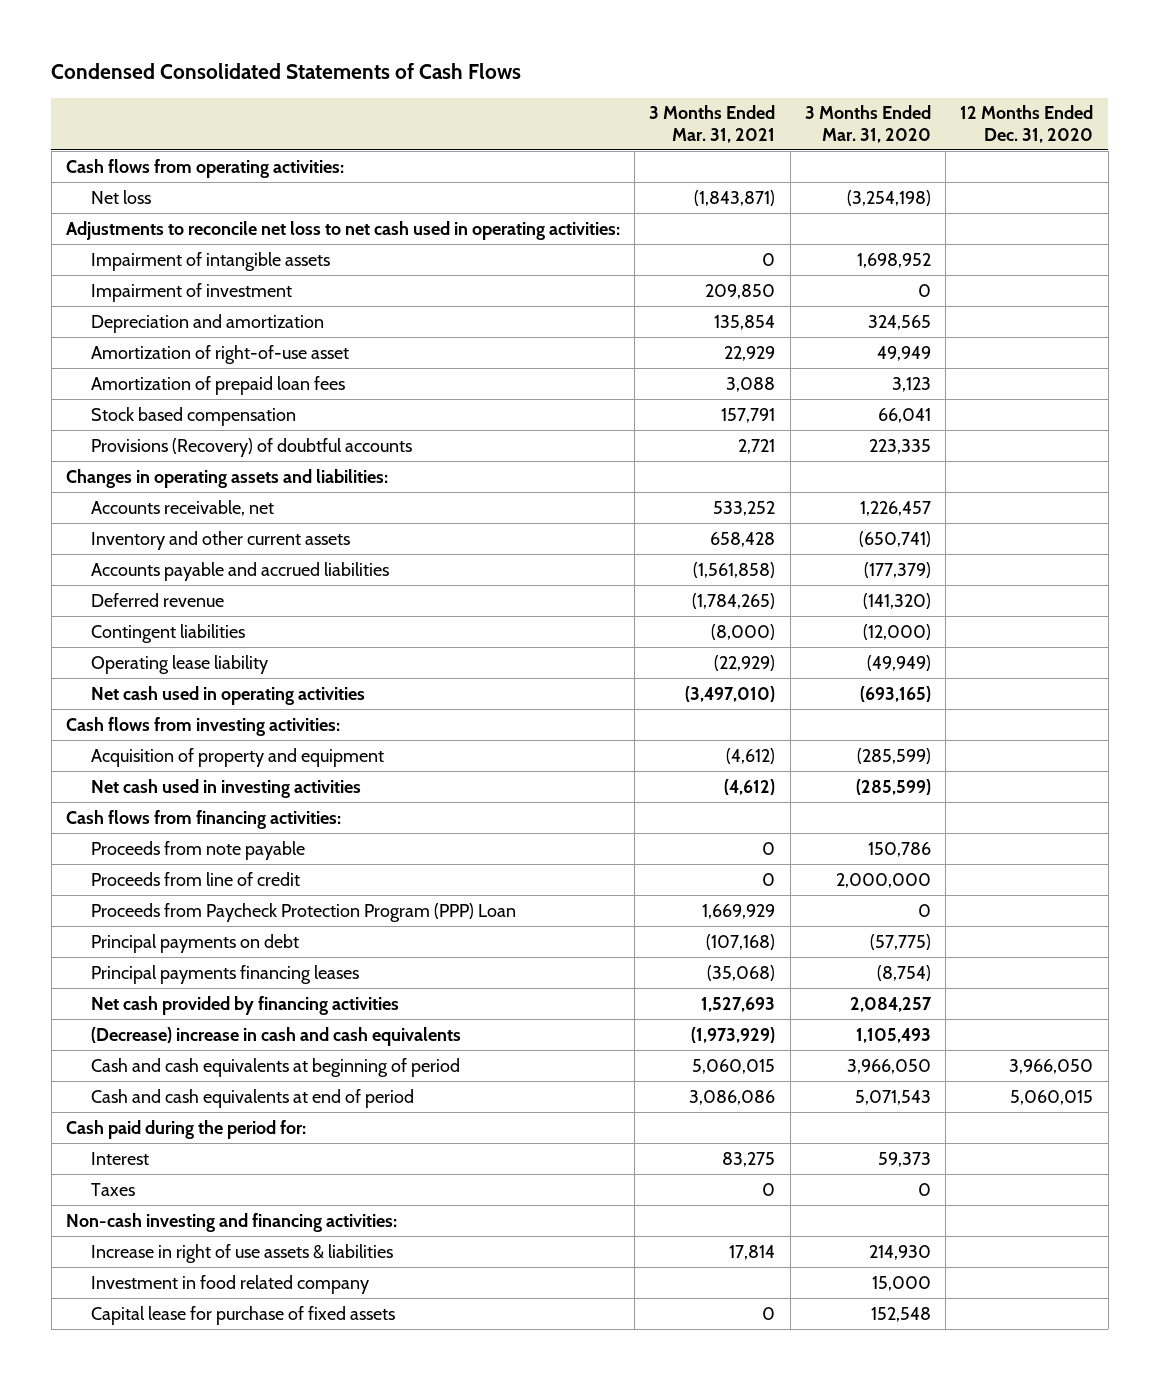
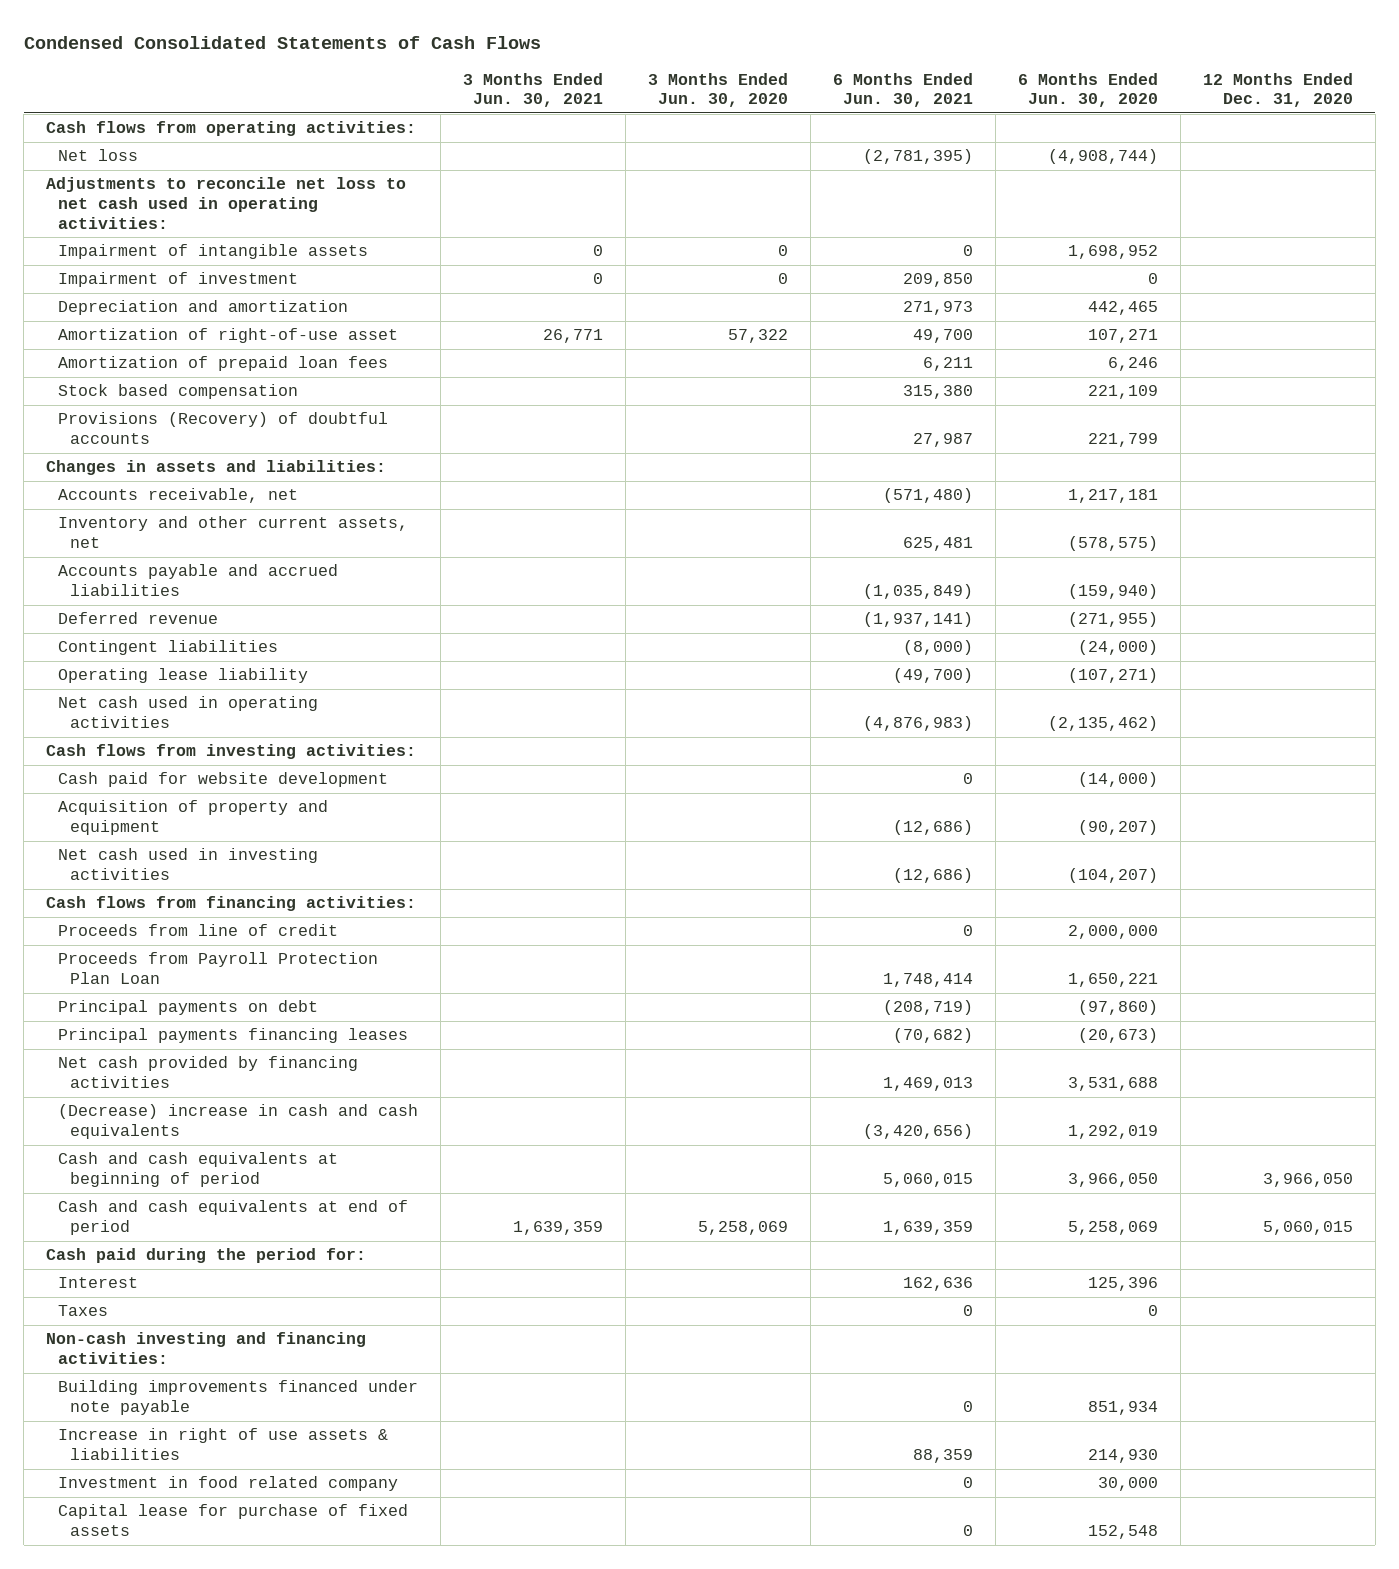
[649,105,776,143] 3 Months Ended Mar. 31, 2021 -> none
[804,105,931,143] 3 Months Ended Mar. 31, 2020 -> none
none -> [463,72,604,108] 3 Months Ended Jun. 30, 2021
none -> [648,72,789,108] 3 Months Ended Jun. 30, 2020
none -> [833,72,974,108] 6 Months Ended Jun. 30, 2021
none -> [1017,72,1158,108] 6 Months Ended Jun. 30, 2020
[66,468,389,488] Changes in operating assets and liabilities: -> [46,460,387,476] Changes in assets and liabilities:
[91,530,351,550] Inventory and other current assets -> [58,516,409,548] Inventory and other current assets, net
none -> [58,772,389,788] Cash paid for website development
[91,840,306,860] Proceeds from note payable -> none
[91,902,517,922] Proceeds from Paycheck Protection Program (PPP) Loan -> [58,952,379,984] Proceeds from Payroll Protection Plan Loan
none -> [58,1380,419,1415] Building improvements financed under note payable

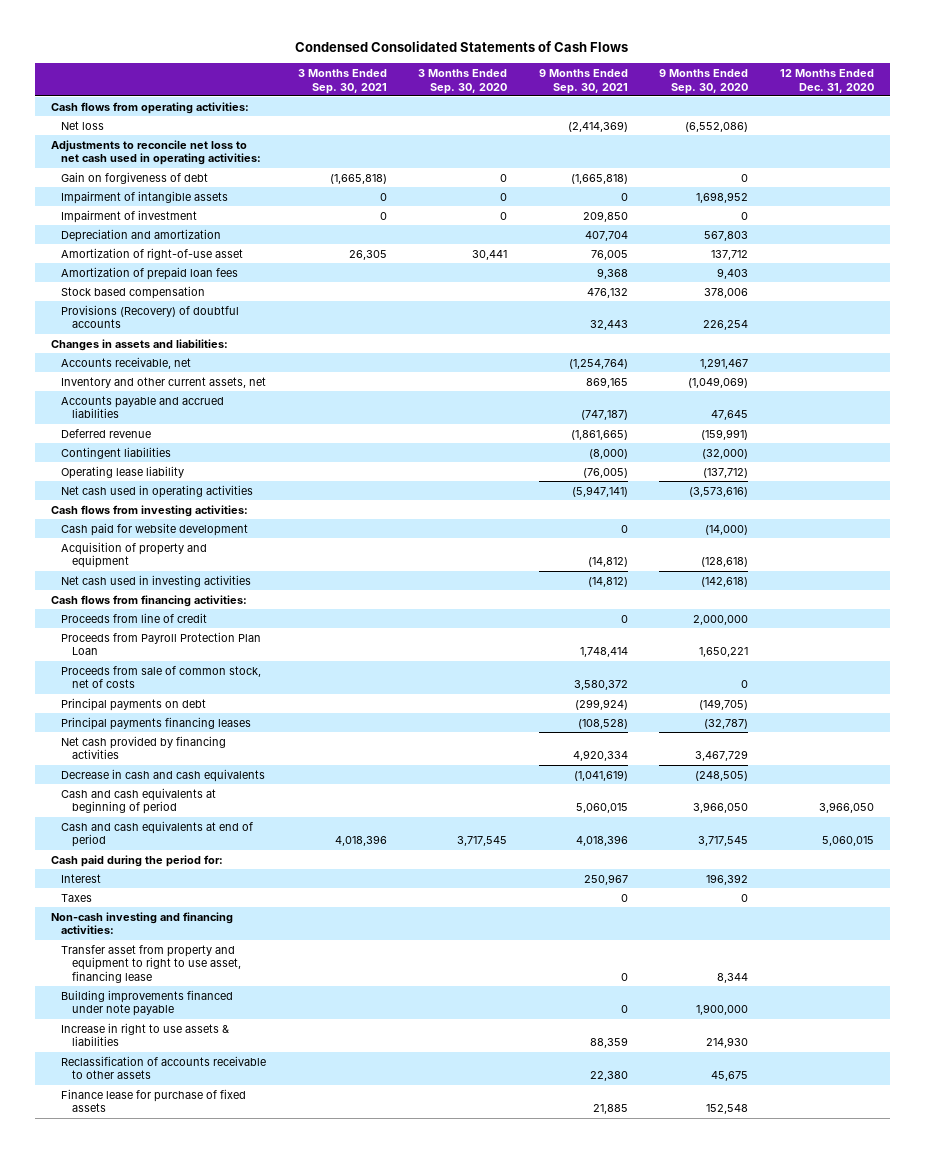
[463,72,604,108] 3 Months Ended Jun. 30, 2021 -> none
[648,72,789,108] 3 Months Ended Jun. 30, 2020 -> none
[833,72,974,108] 6 Months Ended Jun. 30, 2021 -> none
[1017,72,1158,108] 6 Months Ended Jun. 30, 2020 -> none
none -> [297,68,387,94] 3 Months Ended Sep. 30, 2021
none -> [418,68,508,94] 3 Months Ended Sep. 30, 2020
none -> [538,68,628,94] 9 Months Ended Sep. 30, 2021
none -> [659,68,749,94] 9 Months Ended Sep. 30, 2020
none -> [61,171,209,184] Gain on forgiveness of debt
none -> [61,665,262,689] Proceeds from sale of common stock, net of costs
[58,1104,419,1139] (Decrease) increase in cash and cash equivalents -> [61,768,266,782] Decrease in cash and cash equivalents
none -> [61,944,241,983] Transfer asset from property and equipment to right to use asset, financing lease
[58,1476,399,1492] Investment in food related company -> none
[58,1428,389,1460] Increase in right of use assets & liabilities -> [61,1022,230,1047] Increase in right to use assets & liabilities
none -> [61,1055,267,1080] Reclassification of accounts receivable to other assets
[58,1504,409,1536] Capital lease for purchase of fixed assets -> [61,1088,247,1113] Finance lease for purchase of fixed assets

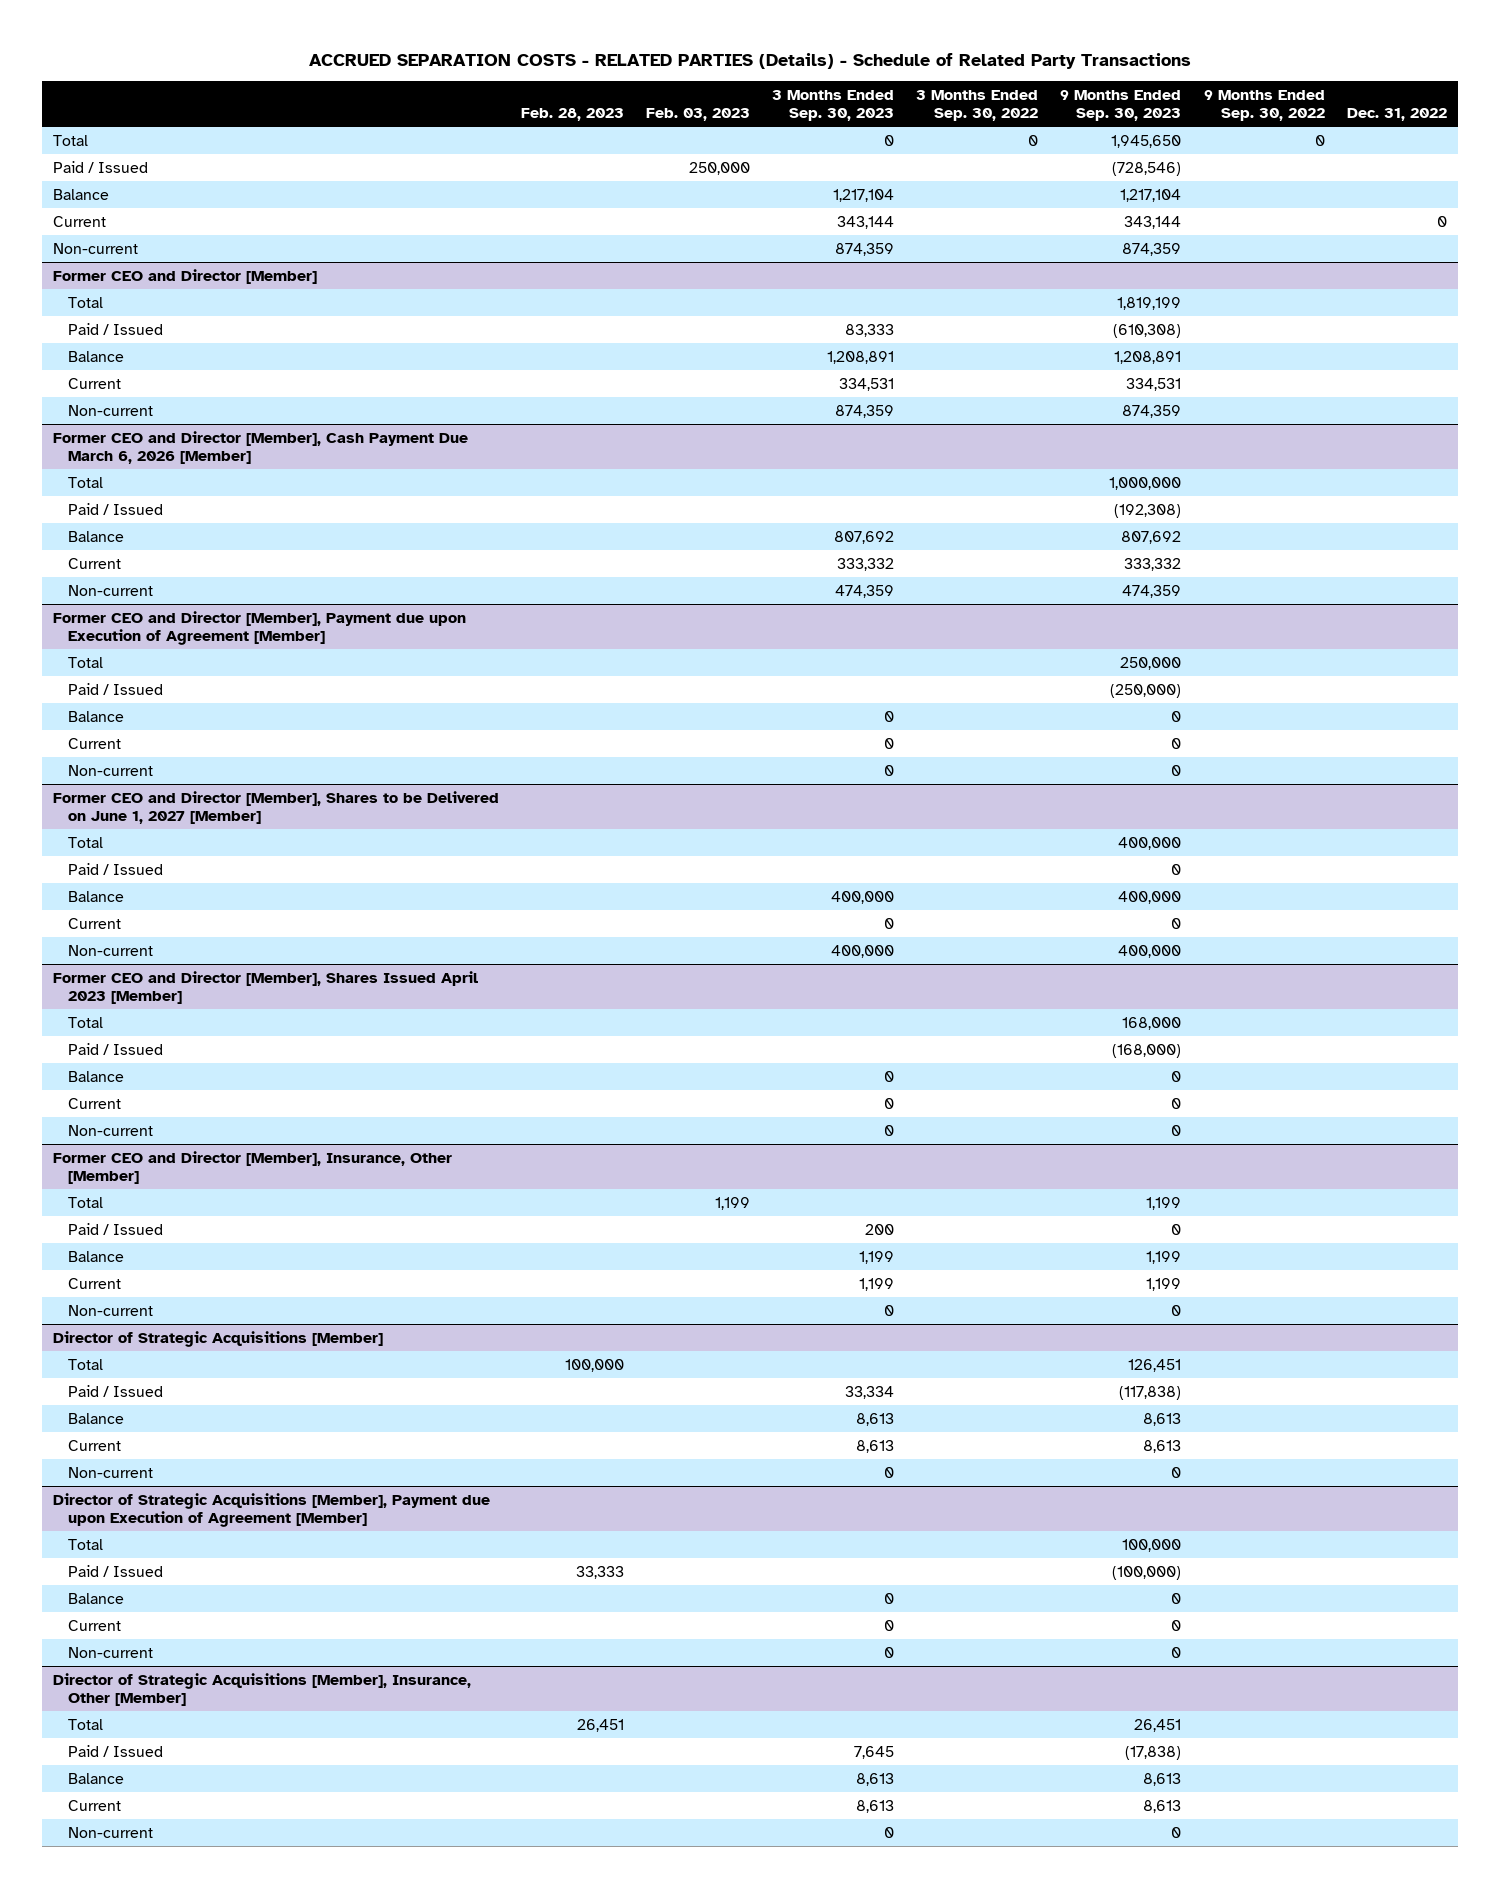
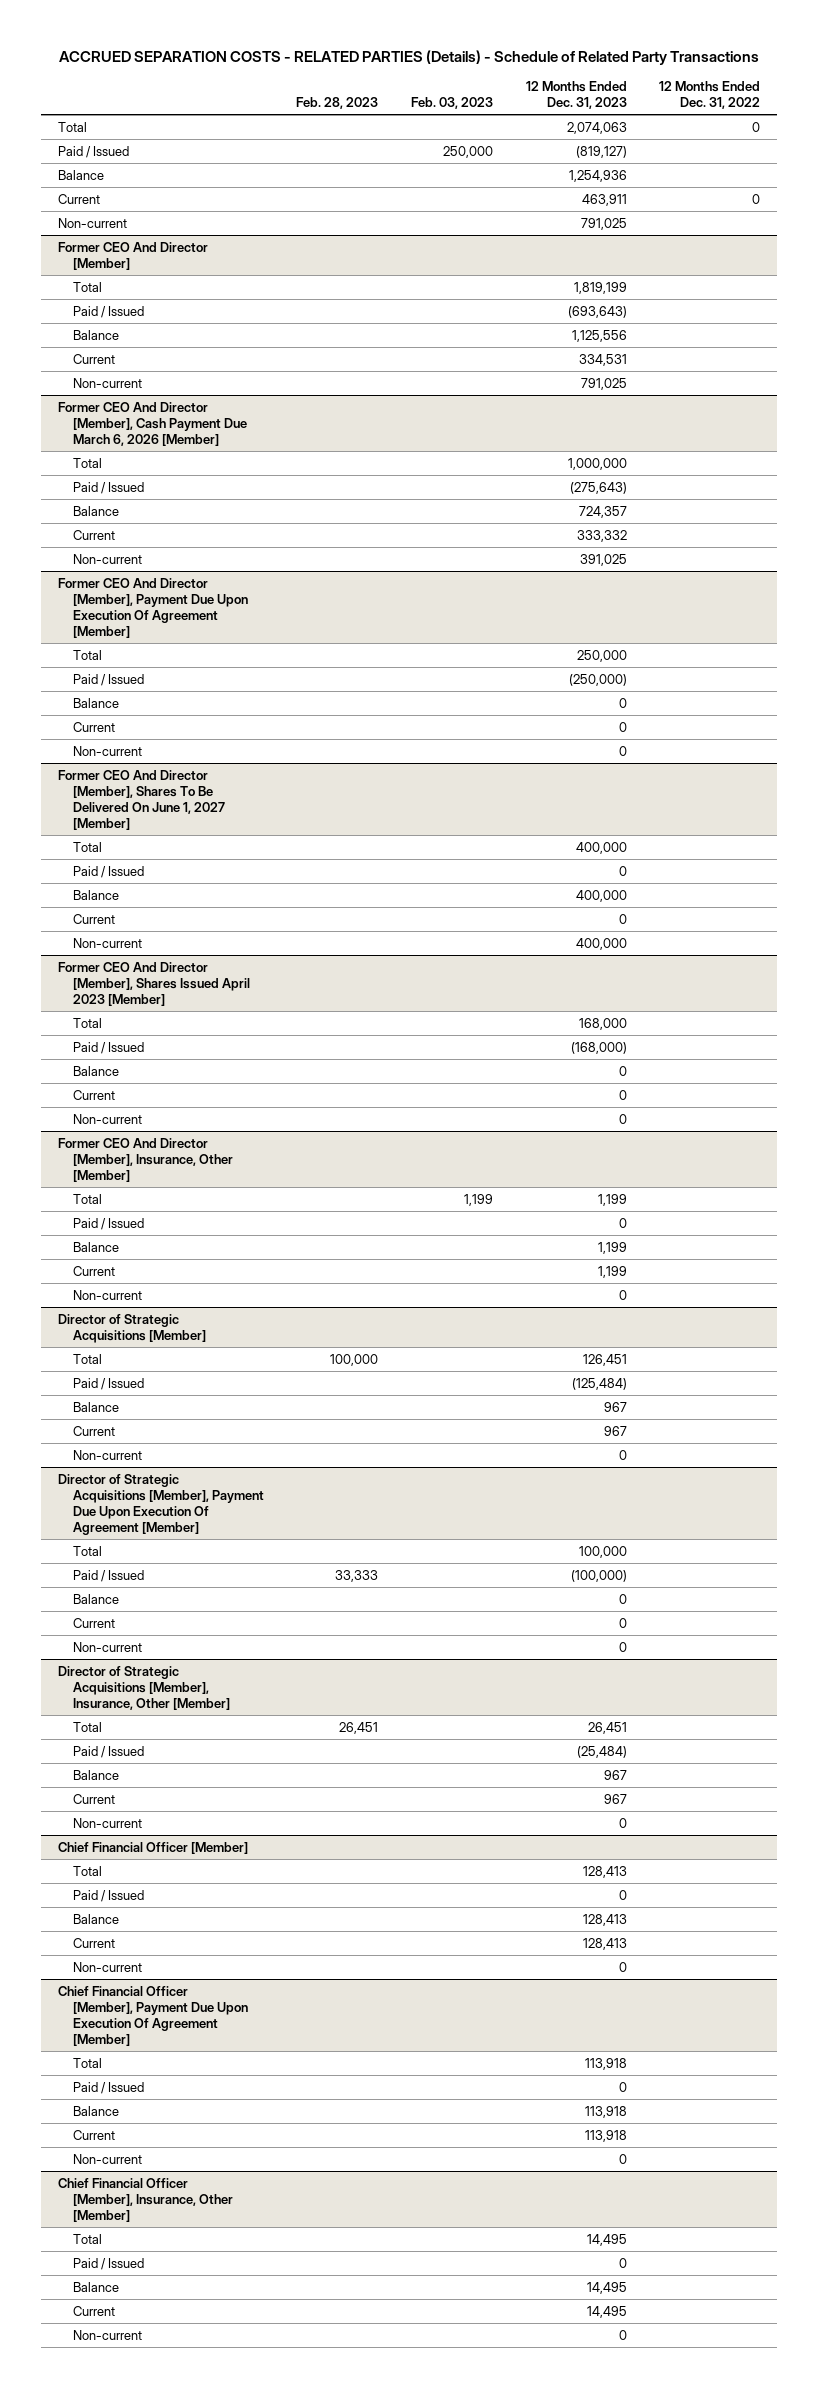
[772,89,895,122] 3 Months Ended Sep. 30, 2023 -> none
[916,89,1039,122] 3 Months Ended Sep. 30, 2022 -> none
[1060,89,1182,122] 9 Months Ended Sep. 30, 2023 -> none
[1203,89,1325,122] 9 Months Ended Sep. 30, 2022 -> none
[1346,108,1447,122] Dec. 31, 2022 -> none
none -> [525,81,627,110] 12 Months Ended Dec. 31, 2023
none -> [659,81,761,110] 12 Months Ended Dec. 31, 2022
[52,268,317,284] Former CEO and Director [Member] -> [57,241,208,270] Former CEO And Director [Member]
[52,430,468,465] Former CEO and Director [Member], Cash Payment Due March 6, 2026 [Member] -> [57,401,247,446] Former CEO And Director [Member], Cash Payment Due March 6, 2026 [Member]
[52,610,466,646] Former CEO and Director [Member], Payment due upon Execution of Agreement [Member] -> [57,577,248,638] Former CEO And Director [Member], Payment Due Upon Execution Of Agreement [Member]
[52,790,499,825] Former CEO and Director [Member], Shares to be Delivered on June 1, 2027 [Member] -> [57,769,225,830] Former CEO And Director [Member], Shares To Be Delivered On June 1, 2027 [Member]
[52,970,478,1005] Former CEO and Director [Member], Shares Issued April 2023 [Member] -> [57,961,250,1006] Former CEO And Director [Member], Shares Issued April 2023 [Member]
[52,1150,452,1185] Former CEO and Director [Member], Insurance, Other [Member] -> [57,1137,233,1182] Former CEO And Director [Member], Insurance, Other [Member]
[52,1492,490,1528] Director of Strategic Acquisitions [Member], Payment due upon Execution of Agreement [Member] -> [57,1473,264,1535] Director of Strategic Acquisitions [Member], Payment Due Upon Execution Of Agreement [Member]
none -> [57,1841,248,1854] Chief Financial Officer [Member]
none -> [72,1865,102,1876] Total
none -> [72,1889,144,1902] Paid / Issued
none -> [72,1913,119,1924] Balance
none -> [72,1937,115,1948] Current
none -> [72,1961,142,1972] Non-current
none -> [57,1985,248,2046] Chief Financial Officer [Member], Payment Due Upon Execution Of Agreement [Member]
none -> [72,2057,102,2068] Total
none -> [72,2081,144,2094] Paid / Issued
none -> [72,2105,119,2116] Balance
none -> [72,2129,115,2140] Current
none -> [72,2153,142,2164] Non-current
none -> [57,2177,233,2222] Chief Financial Officer [Member], Insurance, Other [Member]
none -> [72,2233,102,2244] Total
none -> [72,2257,144,2270] Paid / Issued
none -> [72,2281,119,2292] Balance
none -> [72,2305,115,2316] Current
none -> [72,2329,142,2340] Non-current

